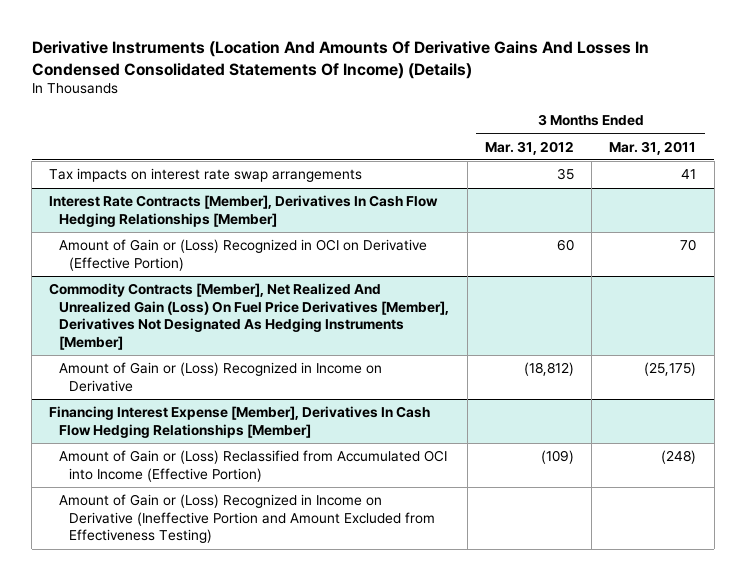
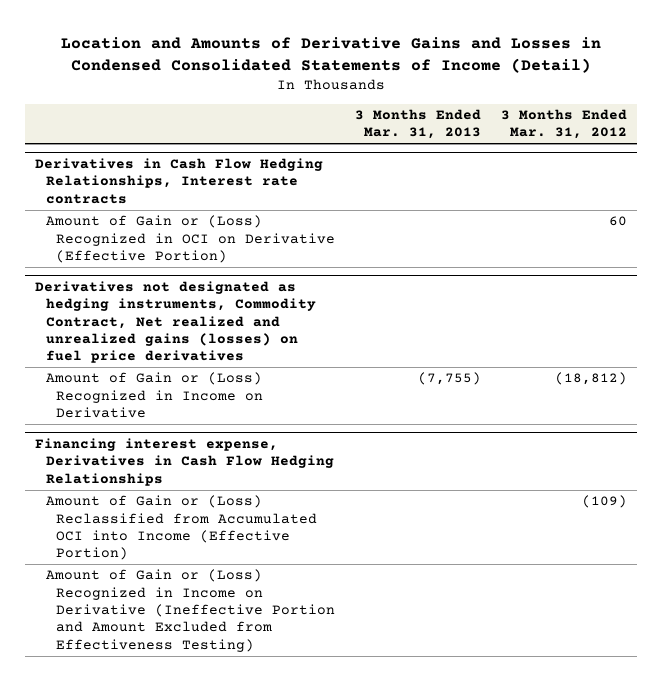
[31,41,649,79] Derivative Instruments (Location And Amounts Of Derivative Gains And Losses In Condensed Consolidated Statements Of Income) (Details) -> [60,36,601,74] Location and Amounts of Derivative Gains and Losses in Condensed Consolidated Statements of Income (Detail)
[609,140,697,155] Mar. 31, 2011 -> none
none -> [354,109,481,140] 3 Months Ended Mar. 31, 2013
[49,168,363,183] Tax impacts on interest rate swap arrangements -> none
[49,195,439,227] Interest Rate Contracts [Member], Derivatives In Cash Flow Hedging Relationships [Member] -> [35,157,324,204] Derivatives in Cash Flow Hedging Relationships, Interest rate contracts
[49,283,450,350] Commodity Contracts [Member], Net Realized And Unrealized Gain (Loss) On Fuel Price Derivatives [Member], Derivatives Not Designated As Hedging Instruments [Member] -> [35,280,316,364] Derivatives not designated as hedging instruments, Commodity Contract, Net realized and unrealized gains (losses) on fuel price derivatives
[49,406,431,438] Financing Interest Expense [Member], Derivatives In Cash Flow Hedging Relationships [Member] -> [35,437,334,486] Financing interest expense, Derivatives in Cash Flow Hedging Relationships

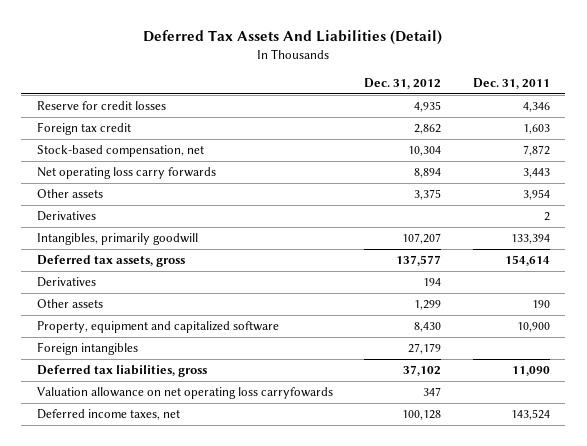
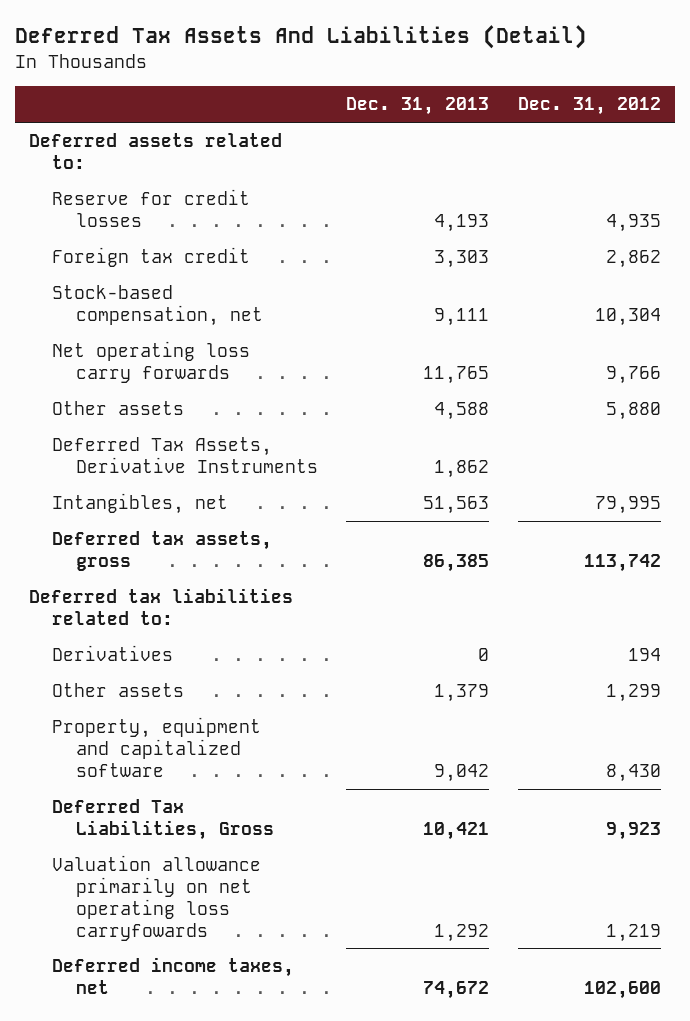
[472,77,550,89] Dec. 31, 2011 -> none
none -> [346,97,490,116] Dec. 31, 2013
none -> [29,133,283,170] Deferred assets related to:
[414,168,442,179] 8,894 -> [606,366,662,385] 9,766
[414,189,442,201] 3,375 -> [606,402,662,421] 5,880
[37,211,97,222] Derivatives -> [52,437,318,474] Deferred Tax Assets, Derivative Instruments
[37,233,199,246] Intangibles, primarily goodwill -> [52,493,229,515] Intangibles, net
[402,233,442,245] 107,207 -> [595,496,662,515] 79,995
[396,255,442,267] 137,577 -> [584,554,662,573] 113,742
none -> [29,588,294,626] Deferred tax liabilities related to:
[37,342,139,356] Foreign intangibles -> none
[37,365,208,378] Deferred tax liabilities, gross -> [52,799,274,841] Deferred Tax Liabilities, Gross
[403,365,442,377] 37,102 -> [606,822,662,841] 9,923
[37,387,334,400] Valuation allowance on net operating loss carryfowards -> [52,855,262,941] Valuation allowance primarily on net operating loss carryfowards
[423,387,442,397] 347 -> [606,923,662,942] 1,219
[402,410,442,421] 100,128 -> [584,981,662,1000] 102,600

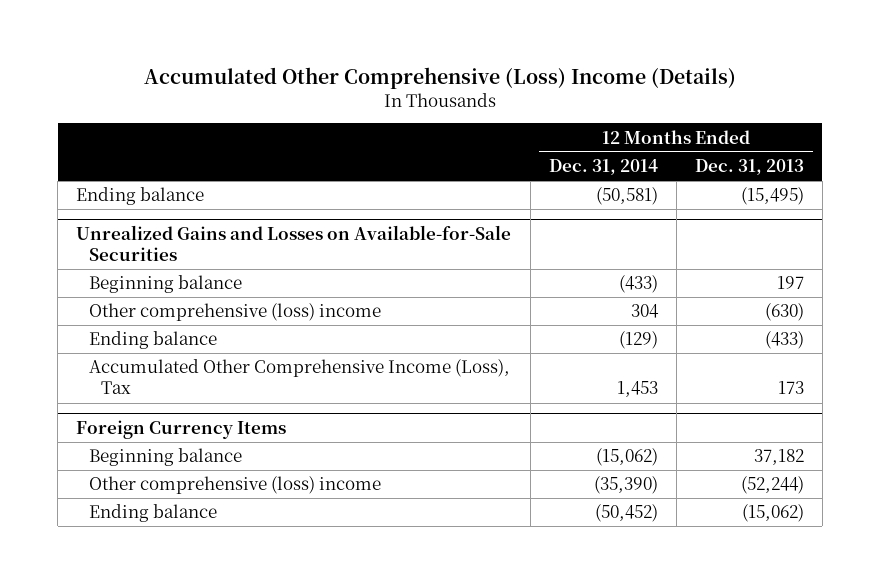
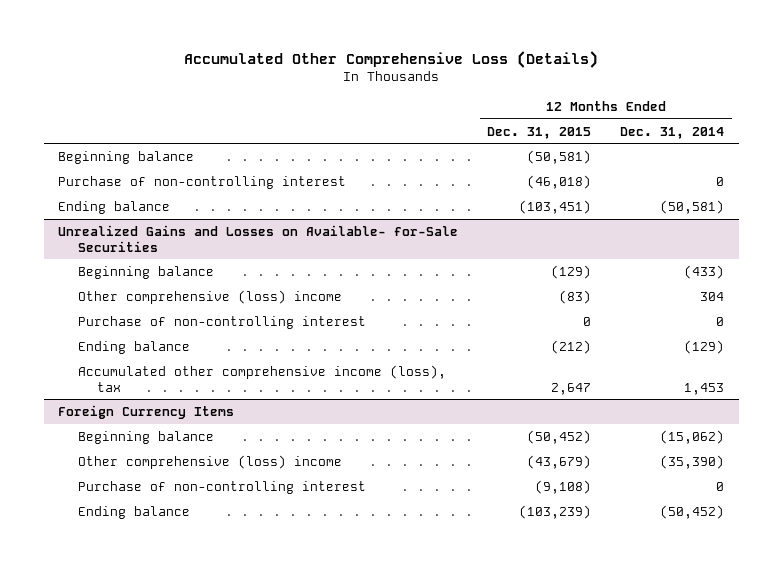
[144,66,737,89] Accumulated Other Comprehensive (Loss) Income (Details) -> [184,50,599,68] Accumulated Other Comprehensive Loss (Details)
[694,159,804,176] Dec. 31, 2013 -> none
none -> [487,126,592,139] Dec. 31, 2015
none -> [58,150,195,164] Beginning balance
none -> [58,175,347,189] Purchase of non-controlling interest
[76,224,512,262] Unrealized Gains and Losses on Available-for-Sale Securities -> [58,224,459,252] Unrealized Gains and Losses on Available- for-Sale Securities
none -> [77,315,366,329] Purchase of non-controlling interest
[88,359,510,395] Accumulated Other Comprehensive Income (Loss), Tax -> [77,364,446,392] Accumulated other comprehensive income (loss), tax
none -> [77,480,366,494] Purchase of non-controlling interest

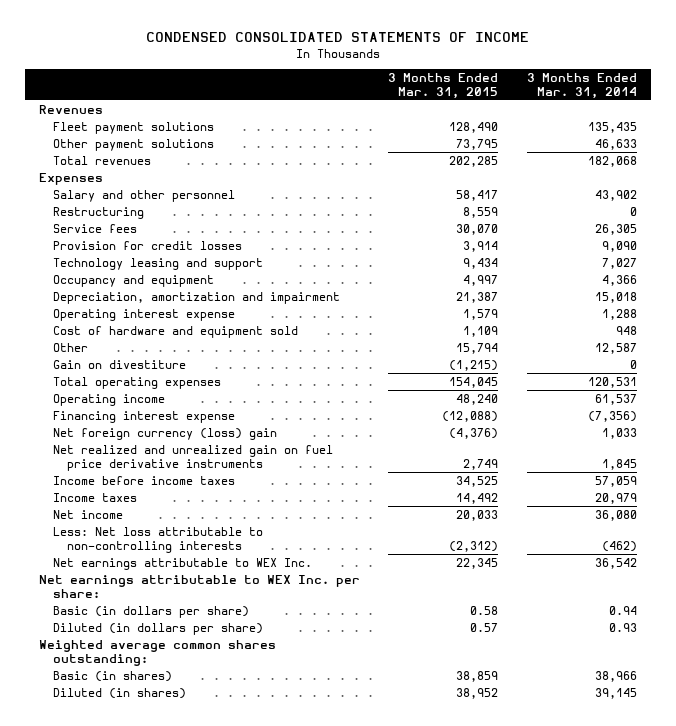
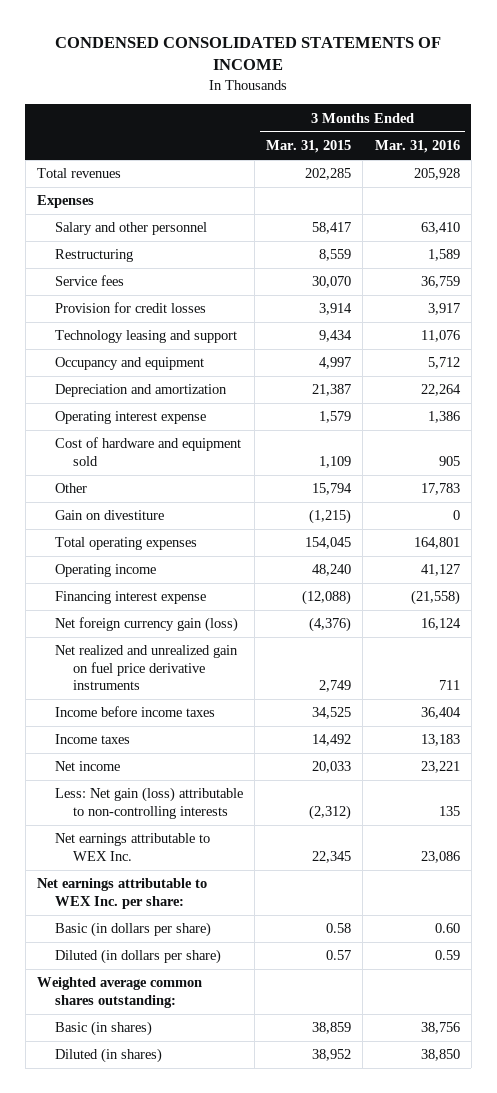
[526,72,637,99] 3 Months Ended Mar. 31, 2014 -> none
none -> [374,140,460,154] Mar. 31, 2016
[38,104,103,114] Revenues -> none
[53,121,215,134] Fleet payment solutions -> none
[53,138,215,151] Other payment solutions -> none
[53,291,341,304] Depreciation, amortization and impairment -> [54,384,227,398] Depreciation and amortization
[53,427,278,440] Net foreign currency (loss) gain -> [54,617,238,633] Net foreign currency gain (loss)
[53,526,264,553] Less: Net loss attributable to non-controlling interests -> [54,787,243,819] Less: Net gain (loss) attributable to non-controlling interests

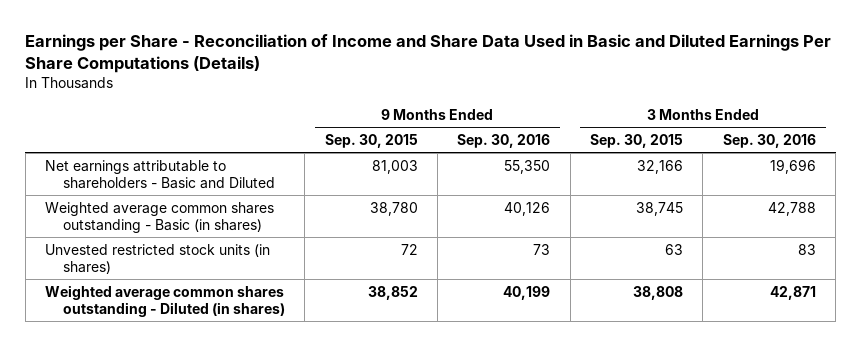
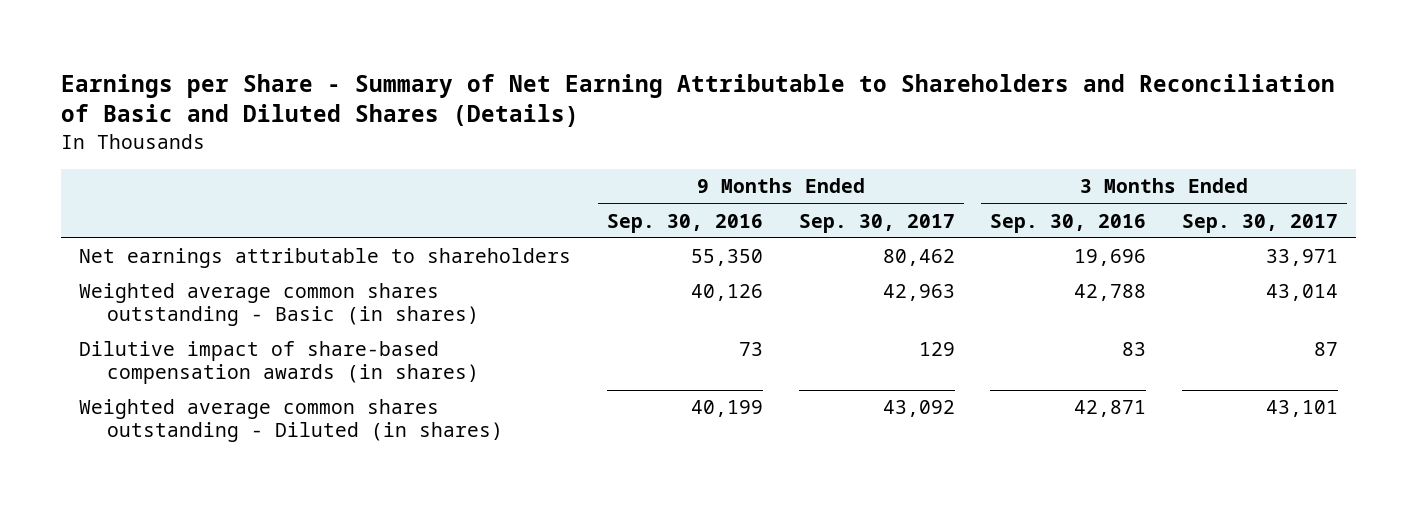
[25,34,832,74] Earnings per Share - Reconciliation of Income and Share Data Used in Basic and Diluted Earnings Per Share Computations (Details) -> [61,73,1336,128] Earnings per Share - Summary of Net Earning Attributable to Shareholders and Reconciliation of Basic and Diluted Shares (Details)
[324,134,418,149] Sep. 30, 2015 -> none
[589,134,683,149] Sep. 30, 2015 -> none
none -> [798,213,955,233] Sep. 30, 2017
none -> [1182,213,1339,233] Sep. 30, 2017
[44,159,275,190] Net earnings attributable to shareholders - Basic and Diluted -> [79,248,572,269] Net earnings attributable to shareholders
[44,243,270,275] Unvested restricted stock units (in shares) -> [79,341,480,385] Dilutive impact of share-based compensation awards (in shares)

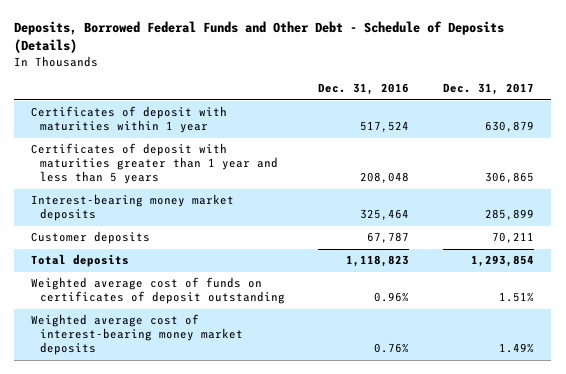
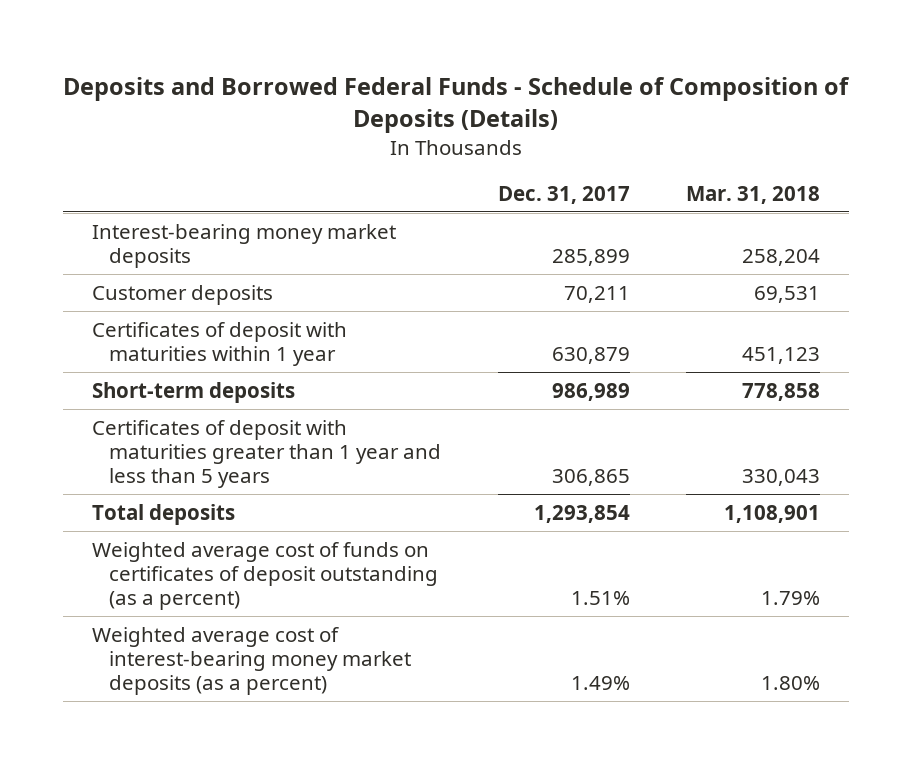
[14,21,505,54] Deposits, Borrowed Federal Funds and Other Debt - Schedule of Deposits (Details) -> [63,77,851,133] Deposits and Borrowed Federal Funds - Schedule of Composition of Deposits (Details)
[318,83,410,96] Dec. 31, 2016 -> none
none -> [686,185,821,204] Mar. 31, 2018
[31,106,228,134] Certificates of deposit with maturities within 1 year -> [91,321,347,366] Certificates of deposit with maturities within 1 year
none -> [91,381,295,403] Short-term deposits
[31,143,278,185] Certificates of deposit with maturities greater than 1 year and less than 5 years -> [91,419,441,488] Certificates of deposit with maturities greater than 1 year and less than 5 years
[31,277,285,305] Weighted average cost of funds on certificates of deposit outstanding -> [91,541,438,610] Weighted average cost of funds on certificates of deposit outstanding (as a percent)
[31,314,243,356] Weighted average cost of interest-bearing money market deposits -> [91,626,411,695] Weighted average cost of interest-bearing money market deposits (as a percent)

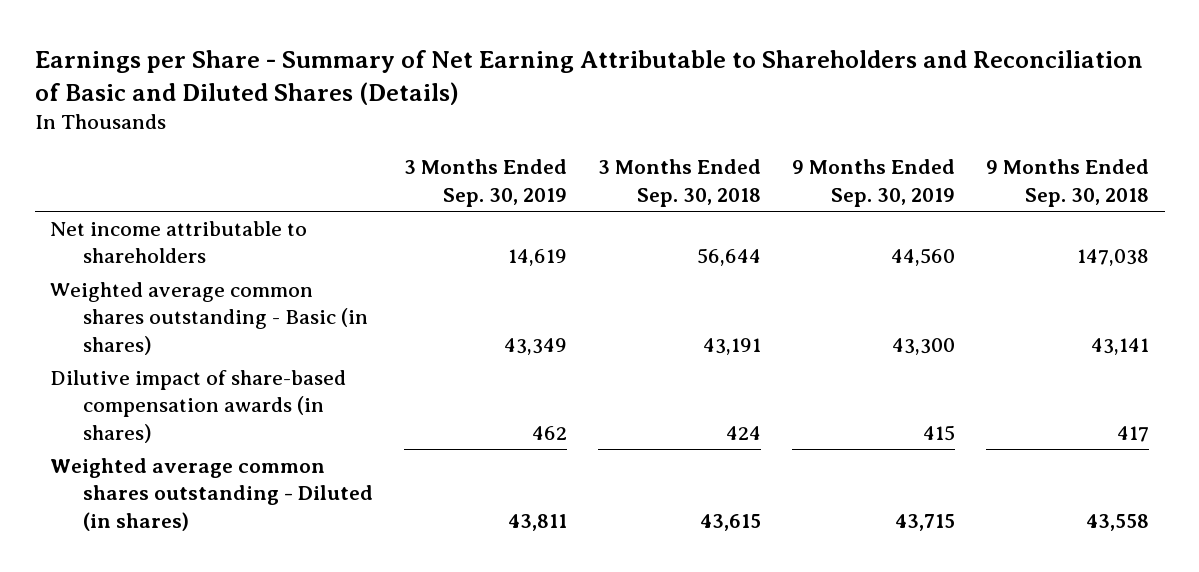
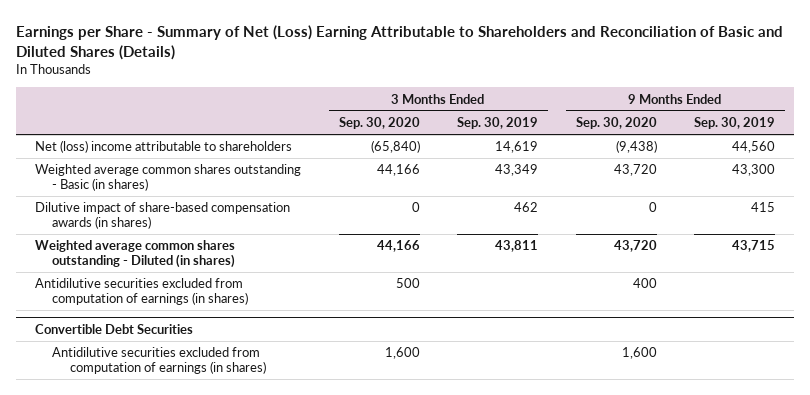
[34,49,1143,105] Earnings per Share - Summary of Net Earning Attributable to Shareholders and Reconciliation of Basic and Diluted Shares (Details) -> [16,24,784,60] Earnings per Share - Summary of Net (Loss) Earning Attributable to Shareholders and Reconciliation of Basic and Diluted Shares (Details)
[597,159,761,207] 3 Months Ended Sep. 30, 2018 -> none
[986,159,1150,207] 9 Months Ended Sep. 30, 2018 -> none
none -> [338,117,420,130] Sep. 30, 2020
none -> [575,117,657,130] Sep. 30, 2020
[50,220,308,264] Net income attributable to shareholders -> [35,140,293,154] Net (loss) income attributable to shareholders
none -> [35,278,249,306] Antidilutive securities excluded from computation of earnings (in shares)
none -> [35,323,194,334] Convertible Debt Securities
none -> [52,347,266,375] Antidilutive securities excluded from computation of earnings (in shares)

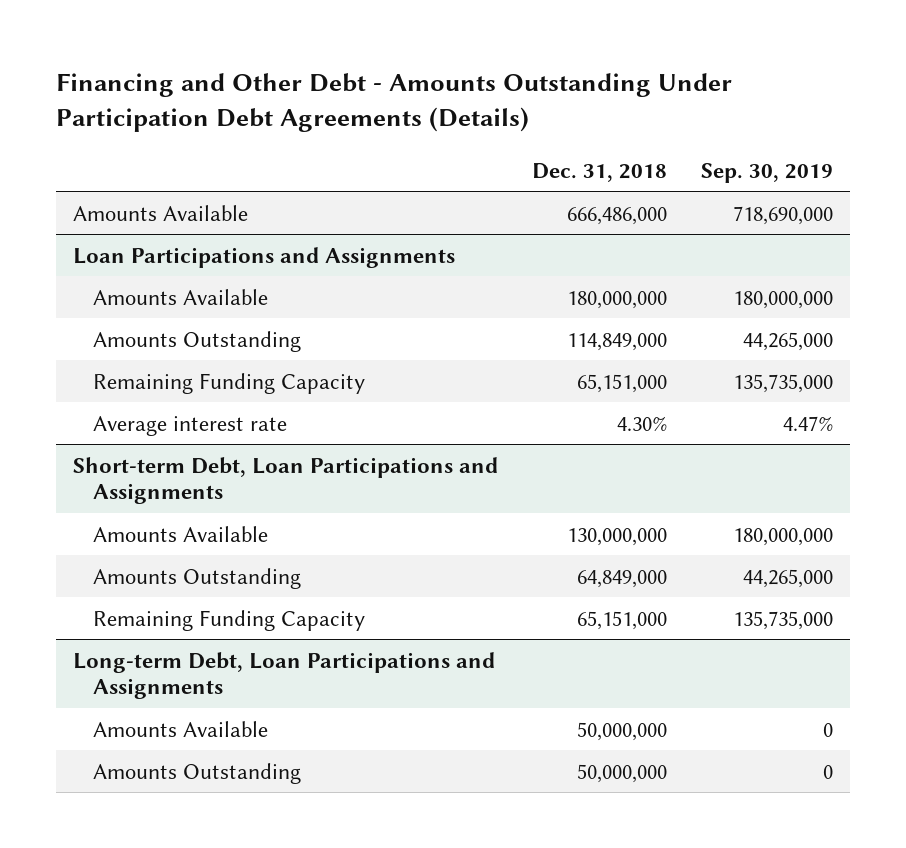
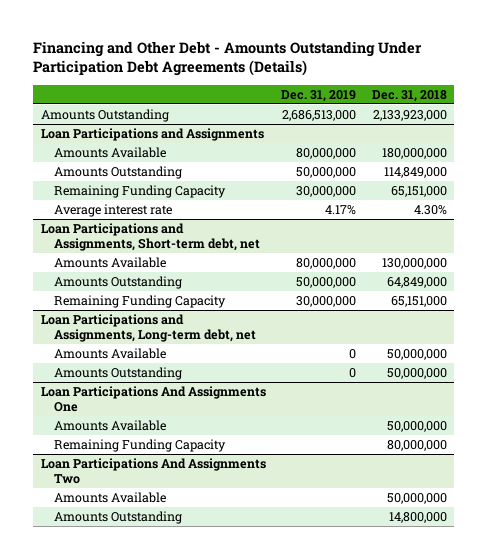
[700,162,833,183] Sep. 30, 2019 -> none
none -> [281,90,357,103] Dec. 31, 2019
[72,204,248,221] Amounts Available -> none
none -> [40,108,169,122] Amounts Outstanding
[72,456,498,505] Short-term Debt, Loan Participations and Assignments -> [40,222,261,252] Loan Participations and Assignments, Short-term debt, net
[72,651,495,700] Long-term Debt, Loan Participations and Assignments -> [40,313,257,343] Loan Participations and Assignments, Long-term debt, net
none -> [40,385,266,413] Loan Participations And Assignments One
none -> [54,419,167,431] Amounts Available
none -> [54,438,227,452] Remaining Funding Capacity
none -> [40,457,266,485] Loan Participations And Assignments Two
none -> [54,491,167,503] Amounts Available
none -> [54,510,183,524] Amounts Outstanding

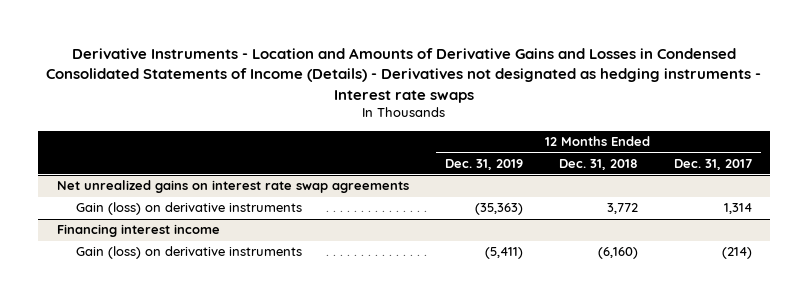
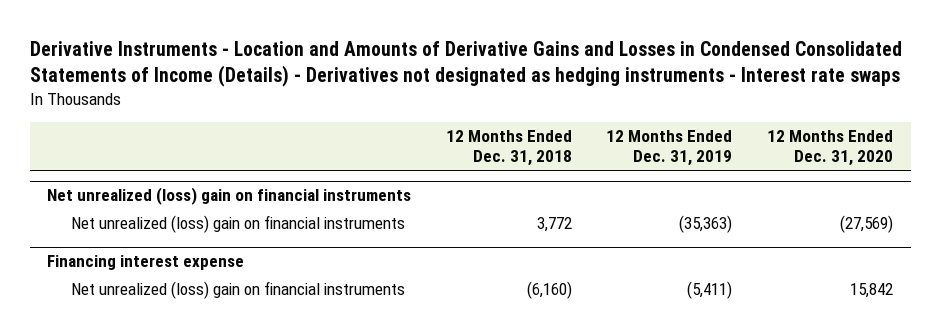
[673,158,752,170] Dec. 31, 2017 -> none
none -> [767,130,894,167] 12 Months Ended Dec. 31, 2020
[56,180,409,194] Net unrealized gains on interest rate swap agreements -> [47,186,412,205] Net unrealized (loss) gain on financial instruments
[75,202,302,216] Gain (loss) on derivative instruments -> [71,214,406,233] Net unrealized (loss) gain on financial instruments
[56,224,220,238] Financing interest income -> [47,254,245,270] Financing interest expense
[75,246,302,260] Gain (loss) on derivative instruments -> [71,280,406,299] Net unrealized (loss) gain on financial instruments

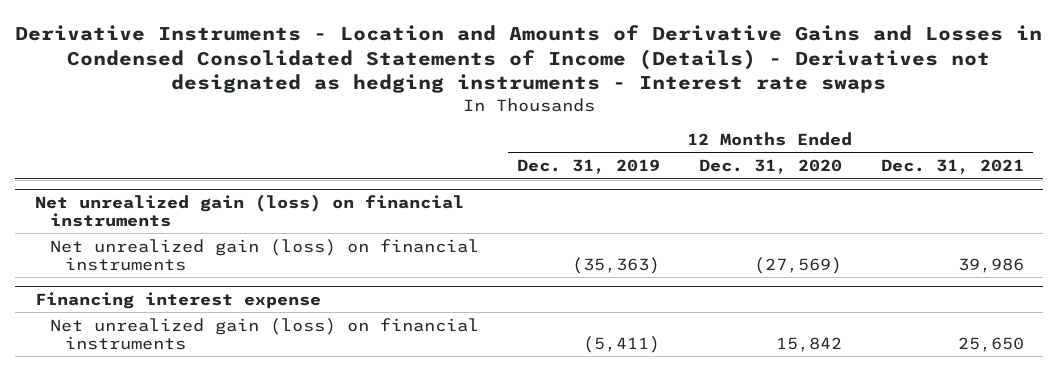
[445,130,572,167] 12 Months Ended Dec. 31, 2018 -> none
none -> [880,159,1024,175] Dec. 31, 2021
[47,186,412,205] Net unrealized (loss) gain on financial instruments -> [34,193,464,228] Net unrealized gain (loss) on financial instruments
[71,214,406,233] Net unrealized (loss) gain on financial instruments -> [49,238,479,271] Net unrealized gain (loss) on financial instruments
[71,280,406,299] Net unrealized (loss) gain on financial instruments -> [49,317,479,350] Net unrealized gain (loss) on financial instruments

